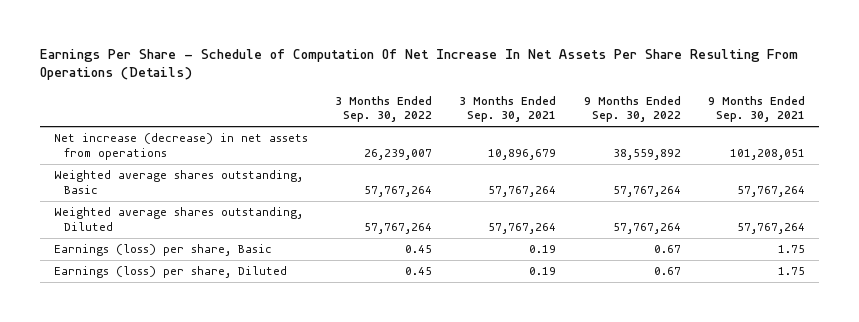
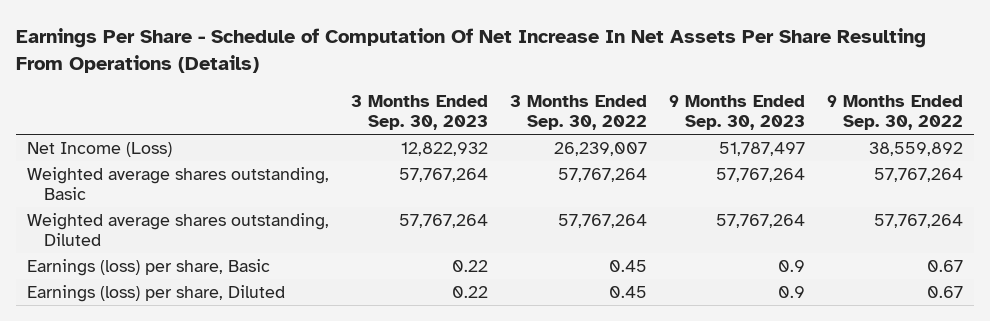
[459,95,557,123] 3 Months Ended Sep. 30, 2021 -> none
[708,95,806,123] 9 Months Ended Sep. 30, 2021 -> none
none -> [350,94,488,131] 3 Months Ended Sep. 30, 2023
none -> [668,94,805,131] 9 Months Ended Sep. 30, 2023
[53,133,308,160] Net increase (decrease) in net assets from operations -> [27,141,173,157] Net Income (Loss)

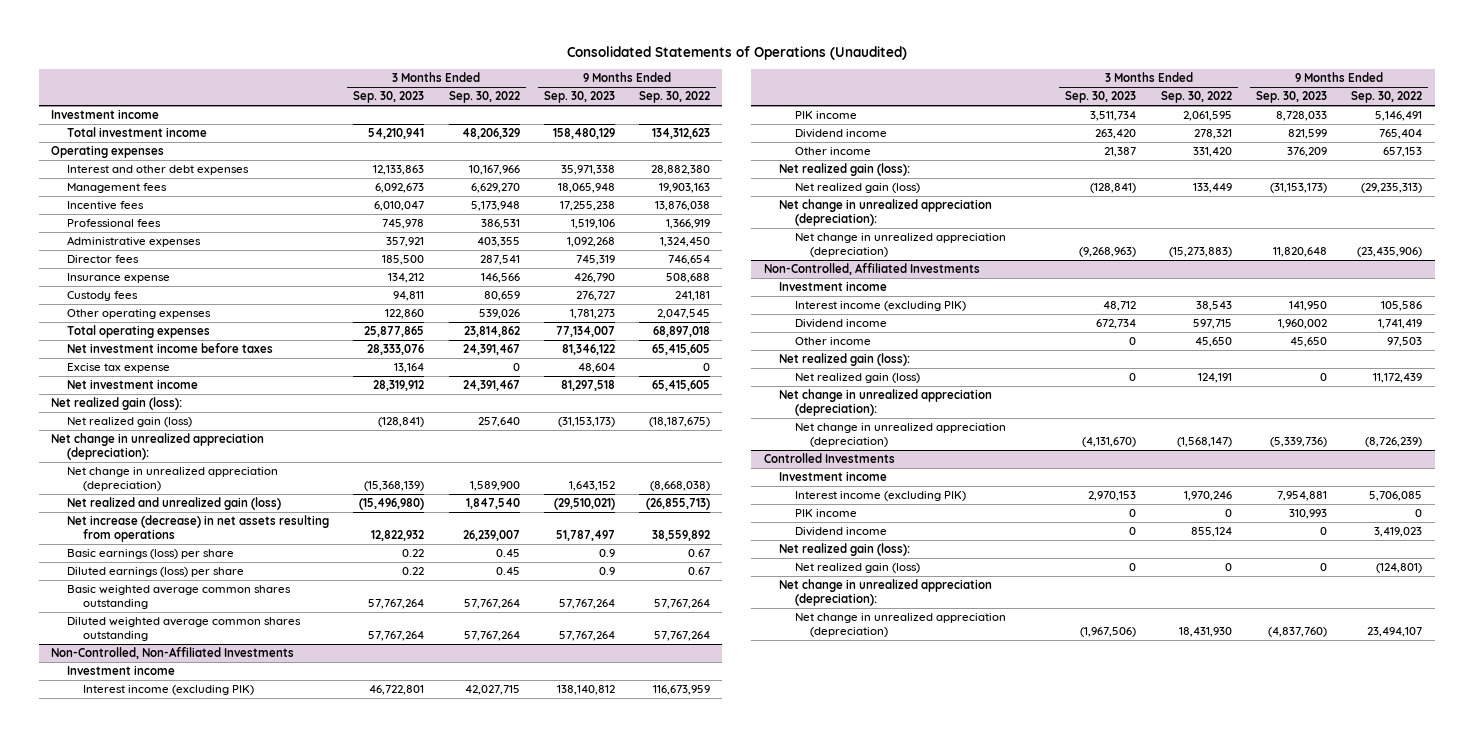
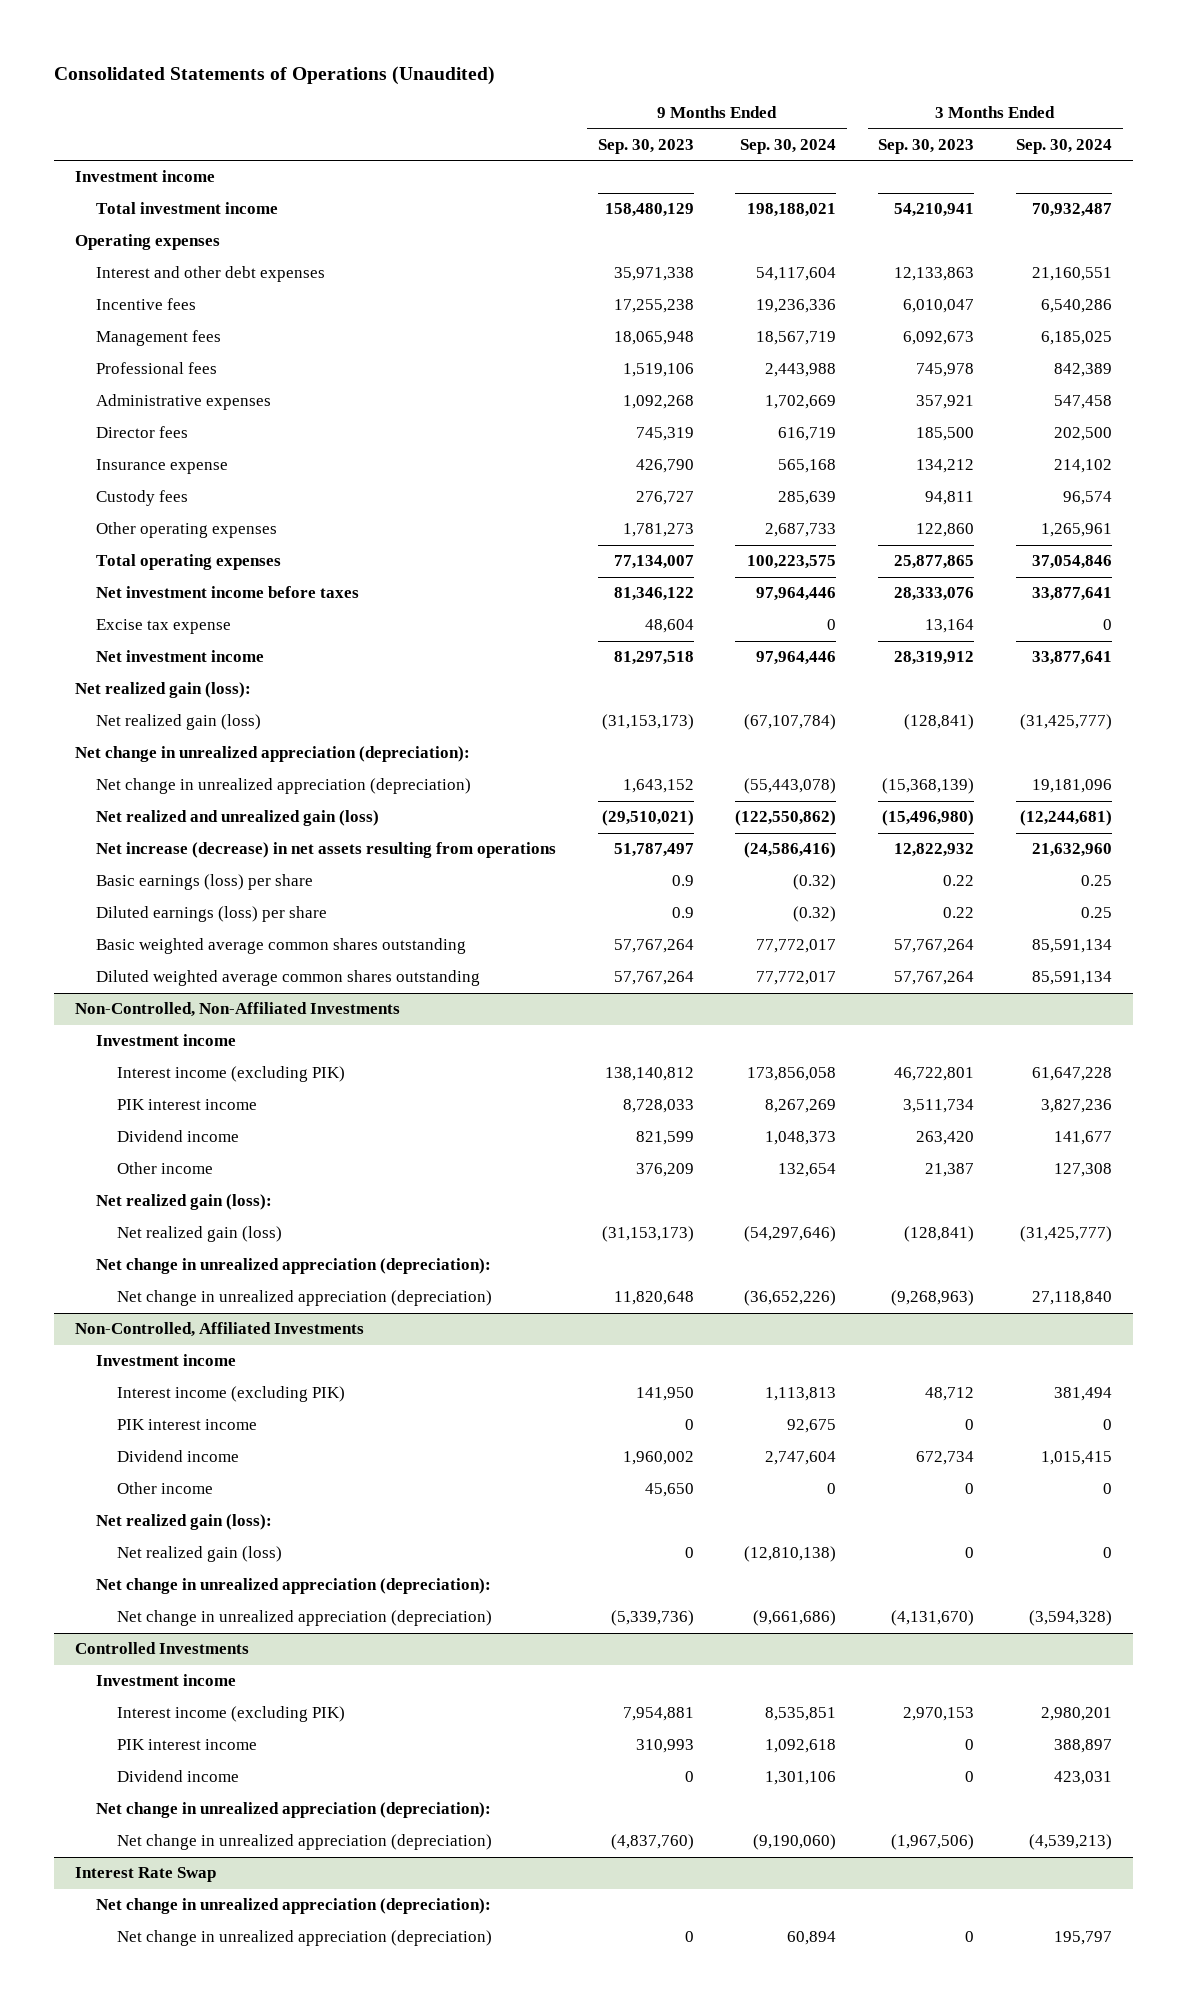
[448,91,520,104] Sep. 30, 2022 -> none
[639,91,711,104] Sep. 30, 2022 -> none
none -> [740,138,837,154] Sep. 30, 2024
none -> [1016,138,1113,154] Sep. 30, 2024
[66,183,167,194] Management fees -> [95,330,221,347] Management fees
[794,111,857,120] PIK income -> [116,1099,257,1111] PIK interest income
none -> [116,1419,257,1431] PIK interest income
[794,509,857,518] PIK income -> [116,1739,257,1751] PIK interest income
[779,543,911,557] Net realized gain (loss): -> none
[794,563,920,574] Net realized gain (loss) -> none
none -> [74,1867,216,1883] Interest Rate Swap
none -> [95,1898,491,1915] Net change in unrealized appreciation (depreciation):
none -> [116,1930,492,1947] Net change in unrealized appreciation (depreciation)

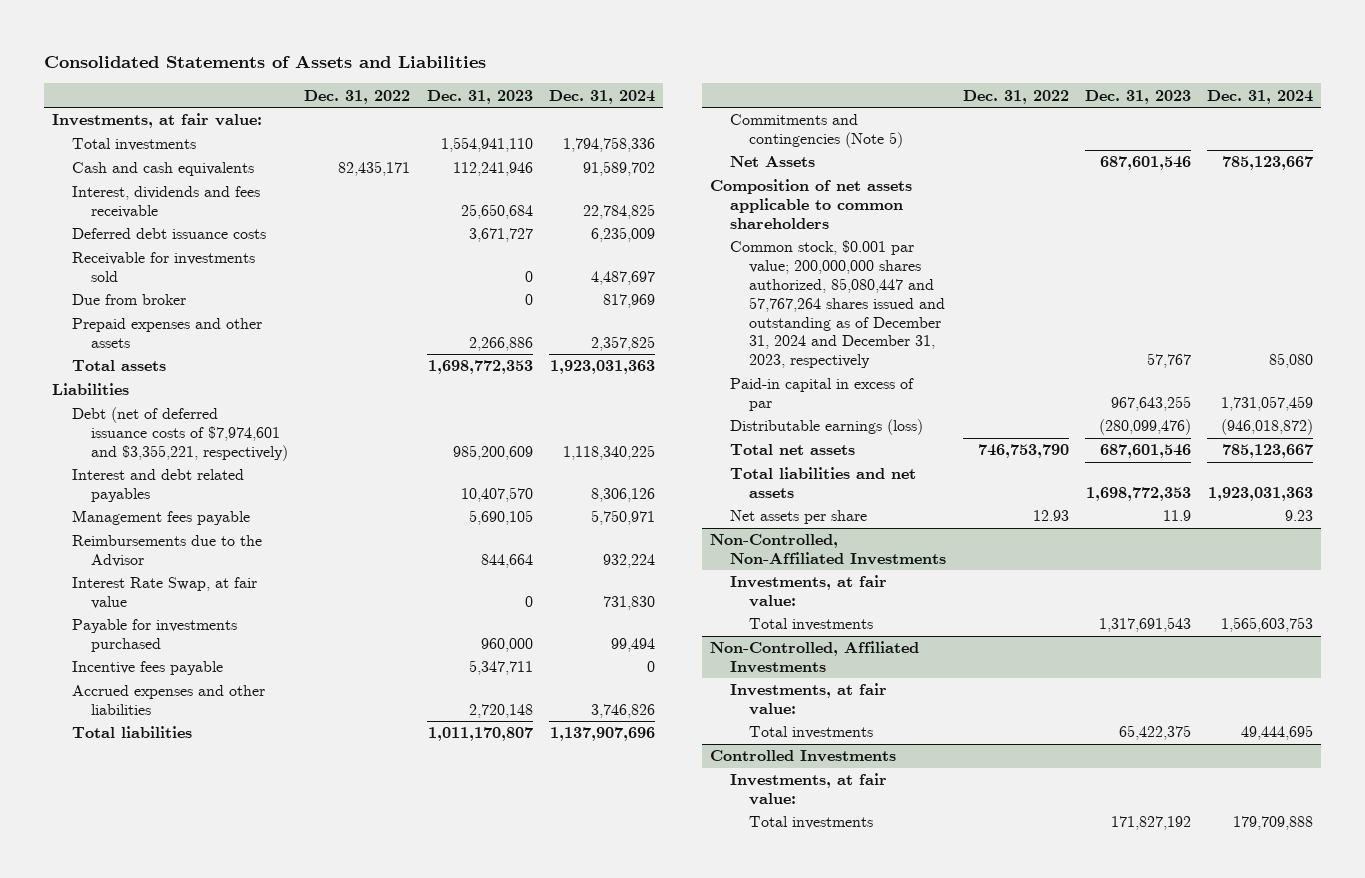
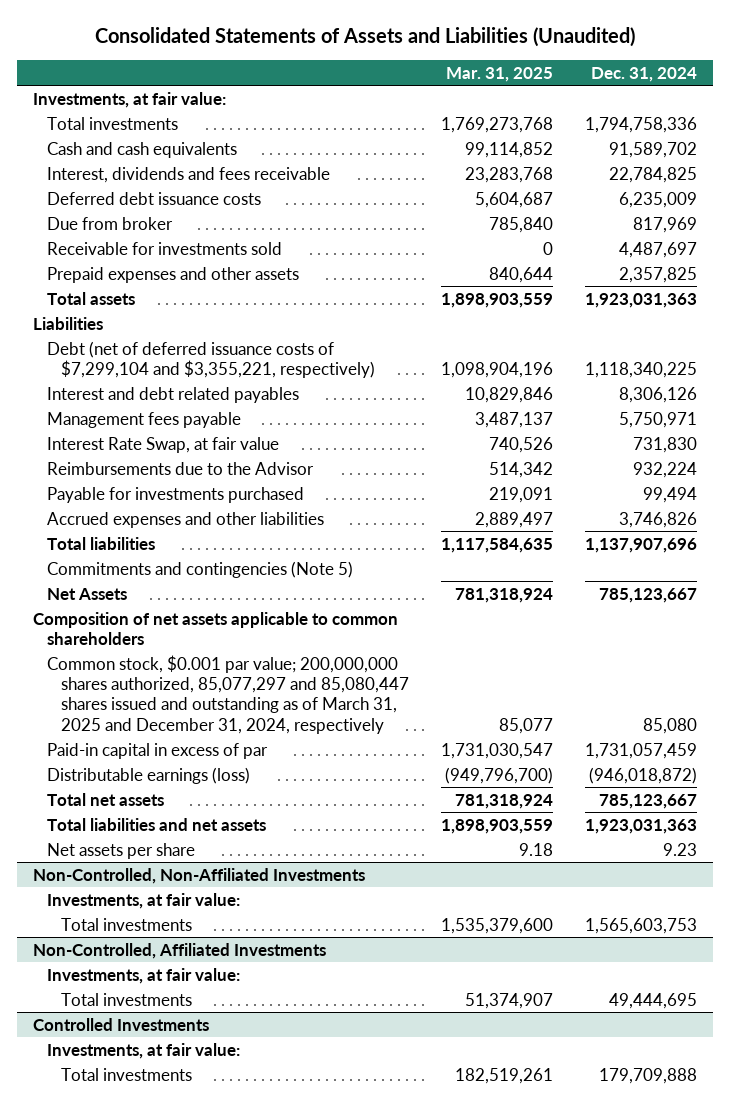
[43,54,486,68] Consolidated Statements of Assets and Liabilities -> [95,27,636,48] Consolidated Statements of Assets and Liabilities (Unaudited)
[304,89,411,104] Dec. 31, 2022 -> none
[426,89,533,104] Dec. 31, 2023 -> none
none -> [446,66,554,82] Mar. 31, 2025
[71,252,255,283] Receivable for investments sold -> [47,241,283,255] Receivable for investments sold
[71,407,289,461] Debt (net of deferred issuance costs of $7,974,601 and $3,355,221, respectively) -> [47,340,376,378] Debt (net of deferred issuance costs of $7,299,104 and $3,355,221, respectively)
[71,535,262,568] Reimbursements due to the Advisor -> [47,461,315,475] Reimbursements due to the Advisor
[71,661,223,676] Incentive fees payable -> none
[729,240,946,369] Common stock, $0.001 par value; 200,000,000 shares authorized, 85,080,447 and 57,767,264 shares issued and outstanding as of December 31, 2024 and December 31, 2023, respectively -> [47,654,410,734] Common stock, $0.001 par value; 200,000,000 shares authorized, 85,077,297 and 85,080,447 shares issued and outstanding as of March 31, 2025 and December 31, 2024, respectively

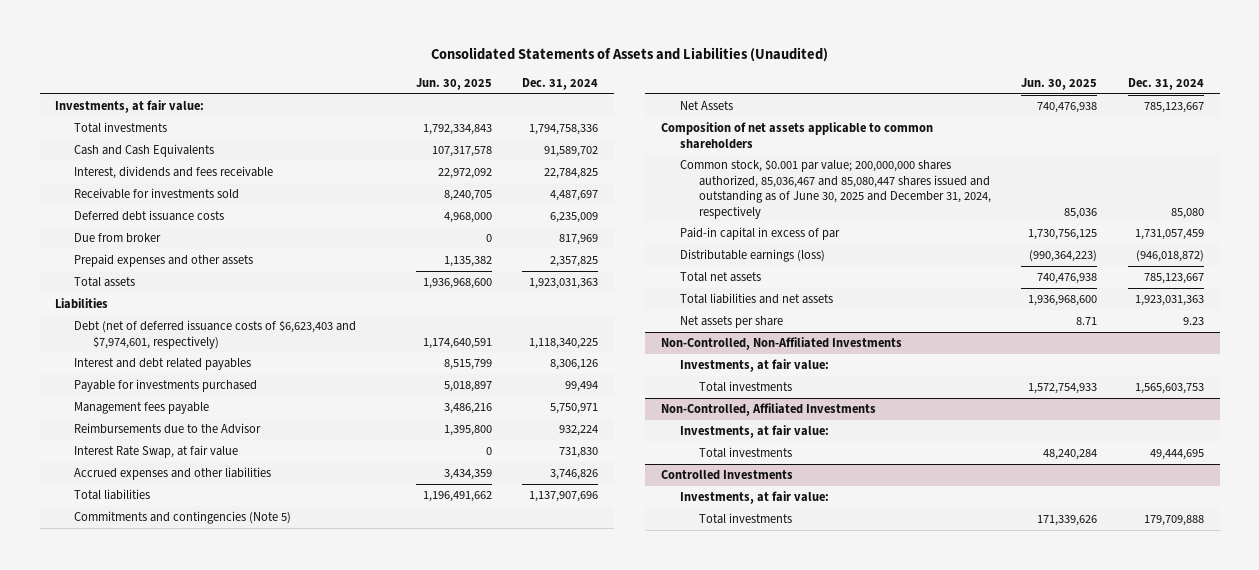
[446,66,554,82] Mar. 31, 2025 -> none
none -> [415,77,492,90] Jun. 30, 2025
[47,141,238,158] Cash and cash equivalents -> [73,144,214,158] Cash and Cash Equivalents
[47,241,283,255] Receivable for investments sold -> [73,188,239,200] Receivable for investments sold
[47,340,376,378] Debt (net of deferred issuance costs of $7,299,104 and $3,355,221, respectively) -> [73,320,356,349] Debt (net of deferred issuance costs of $6,623,403 and $7,974,601, respectively)
[47,486,305,503] Payable for investments purchased -> [73,379,257,393] Payable for investments purchased
[47,436,280,453] Interest Rate Swap, at fair value -> [73,445,238,459] Interest Rate Swap, at fair value
[47,654,410,734] Common stock, $0.001 par value; 200,000,000 shares authorized, 85,077,297 and 85,080,447 shares issued and outstanding as of March 31, 2025 and December 31, 2024, respectively -> [679,159,991,219] Common stock, $0.001 par value; 200,000,000 shares authorized, 85,036,467 and 85,080,447 shares issued and outstanding as of June 30, 2025 and December 31, 2024, respectively

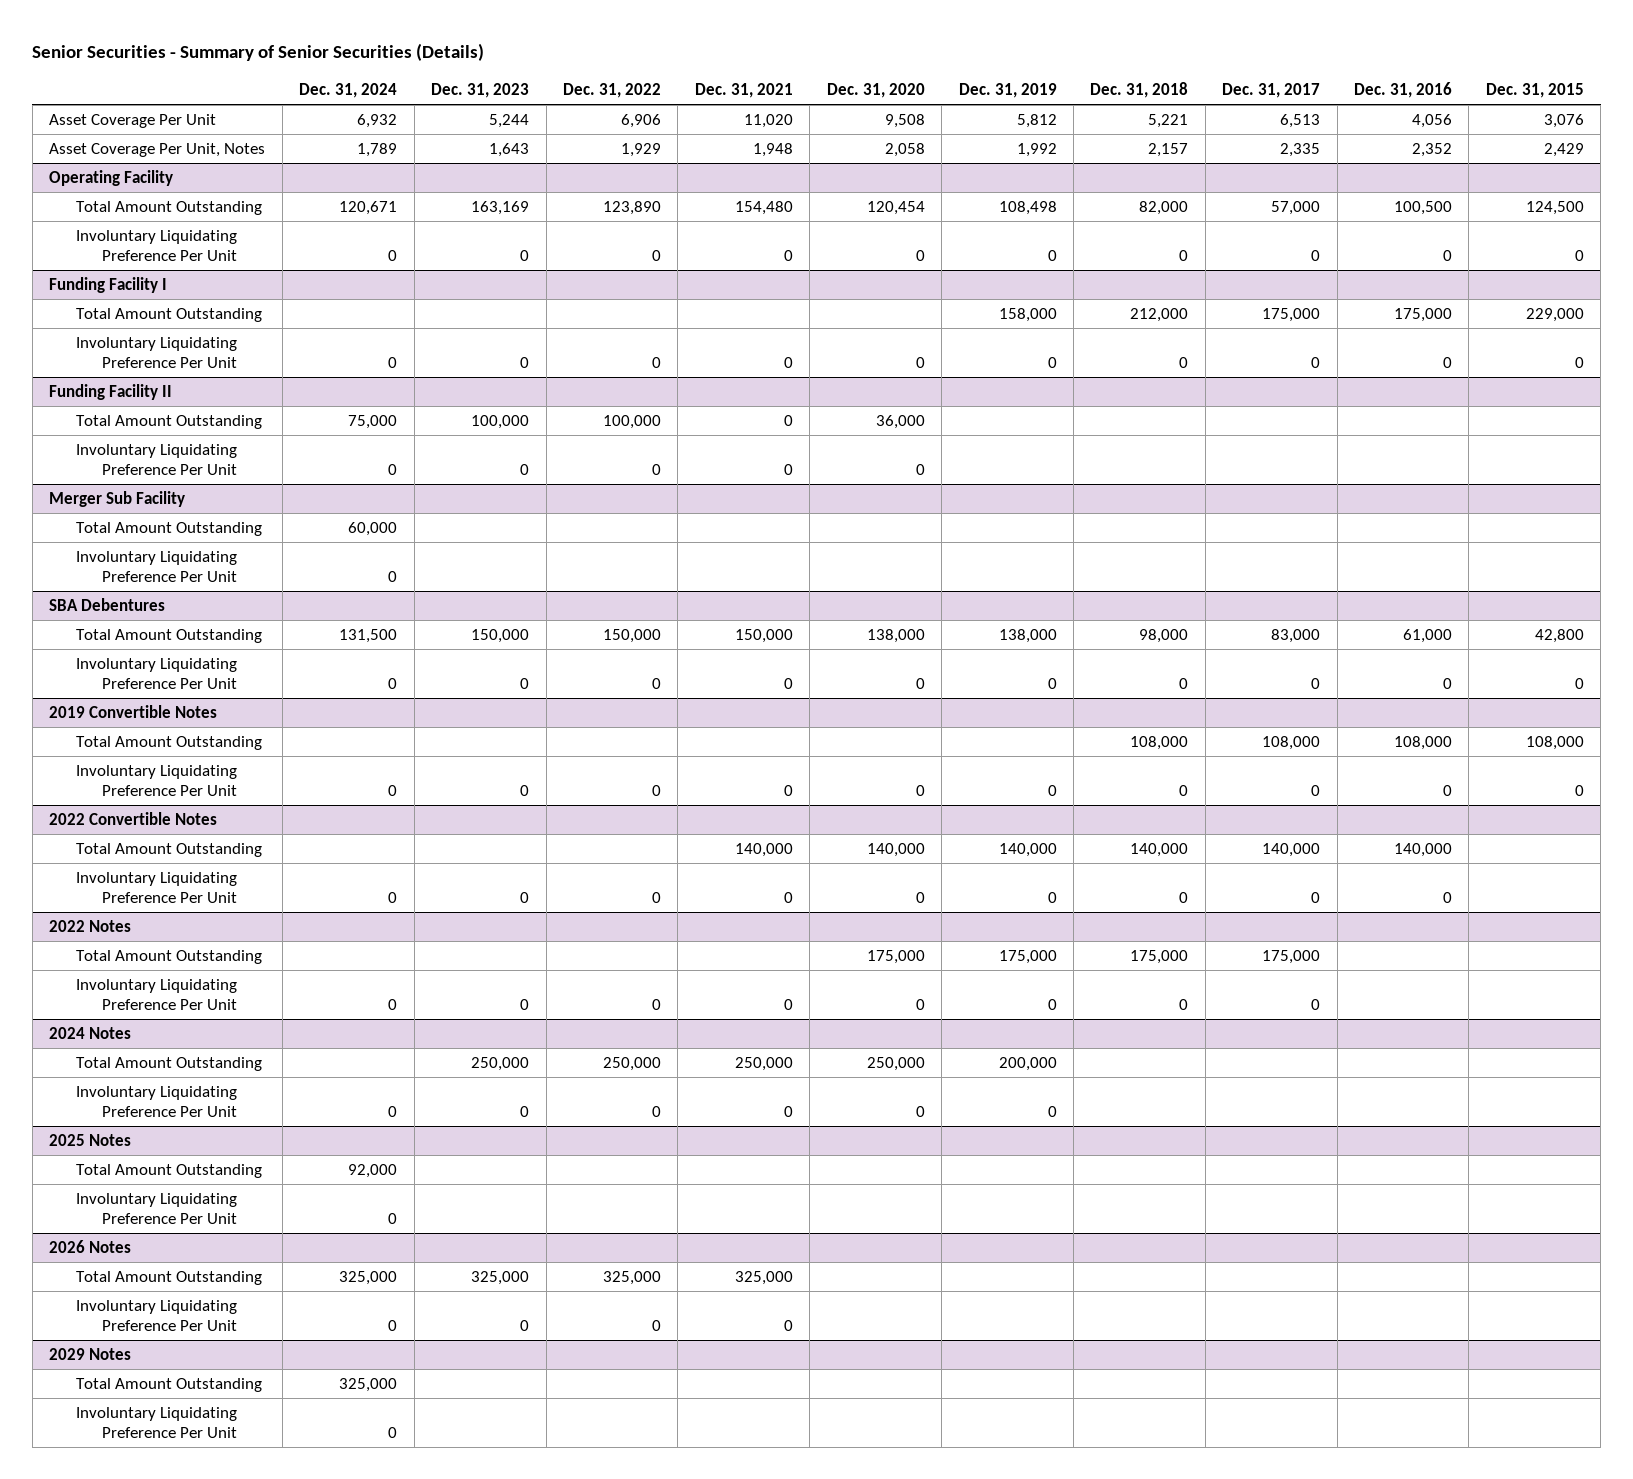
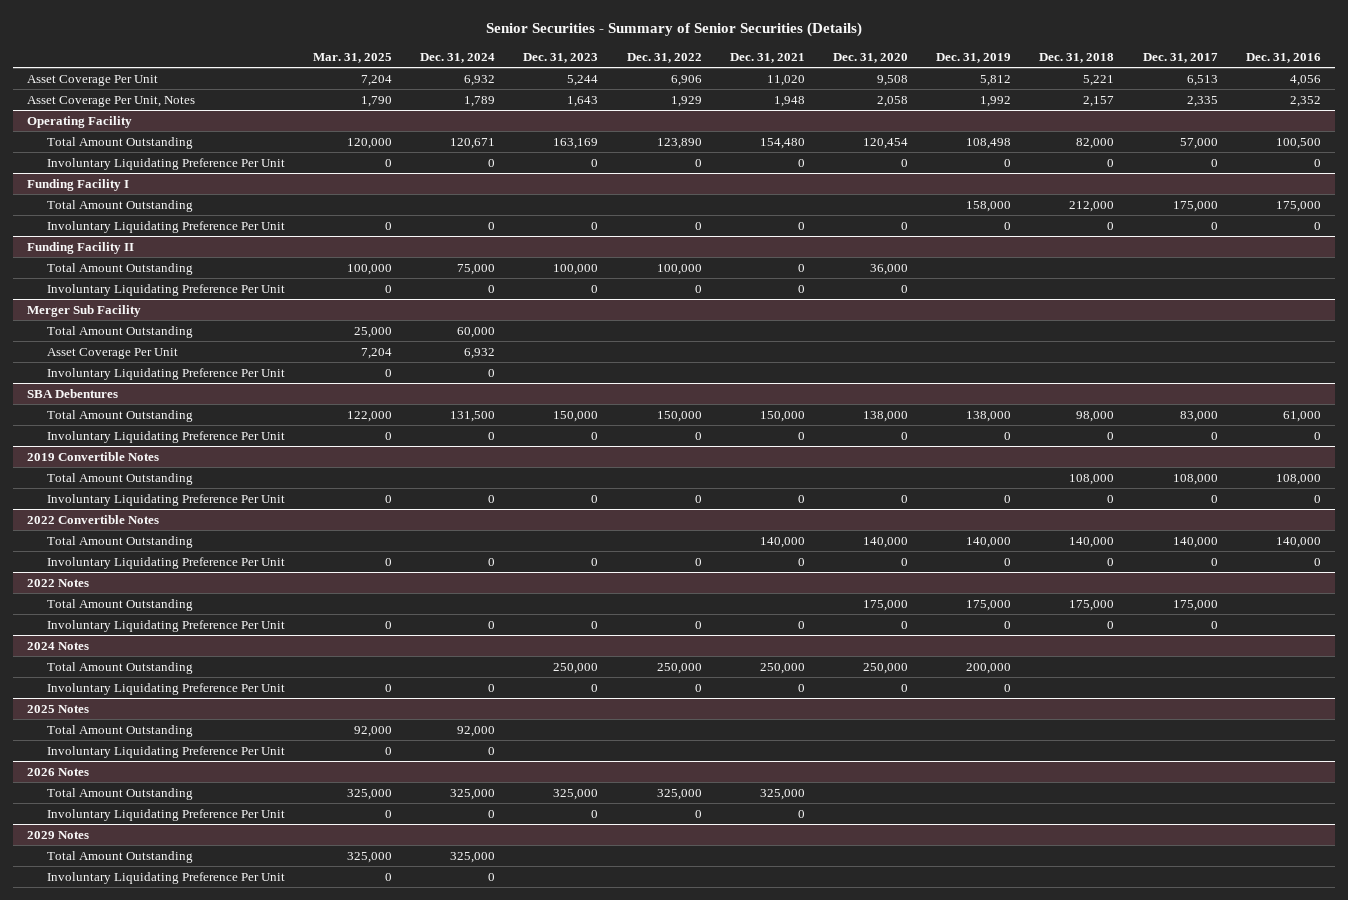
[1485,83,1584,99] Dec. 31, 2015 -> none
none -> [312,52,392,63] Mar. 31, 2025
none -> [46,347,178,359] Asset Coverage Per Unit

